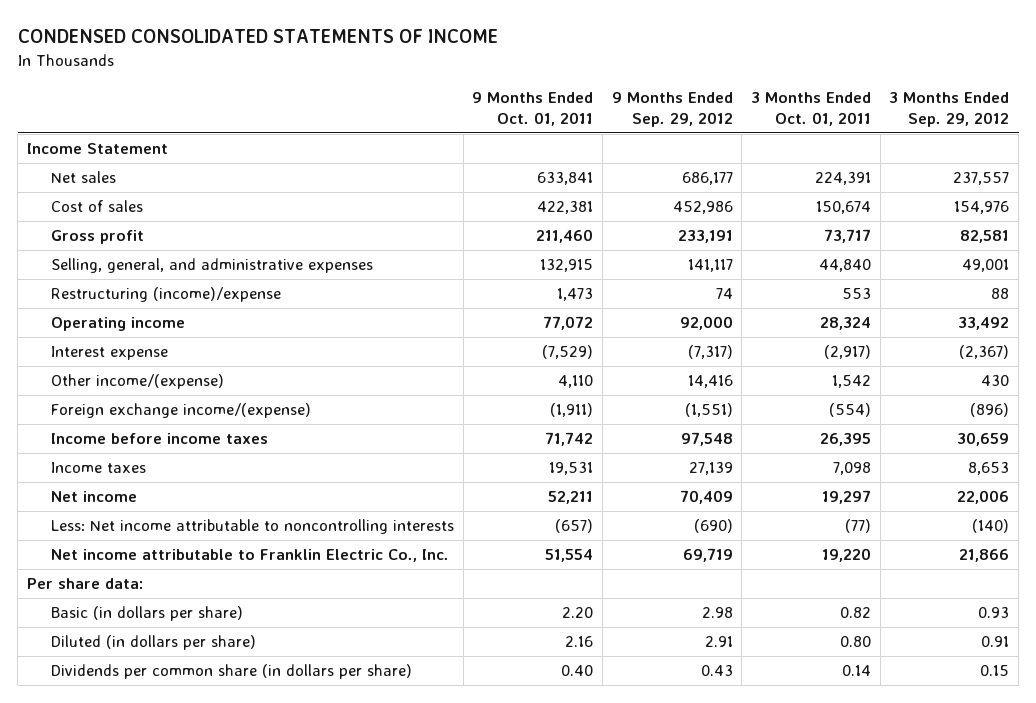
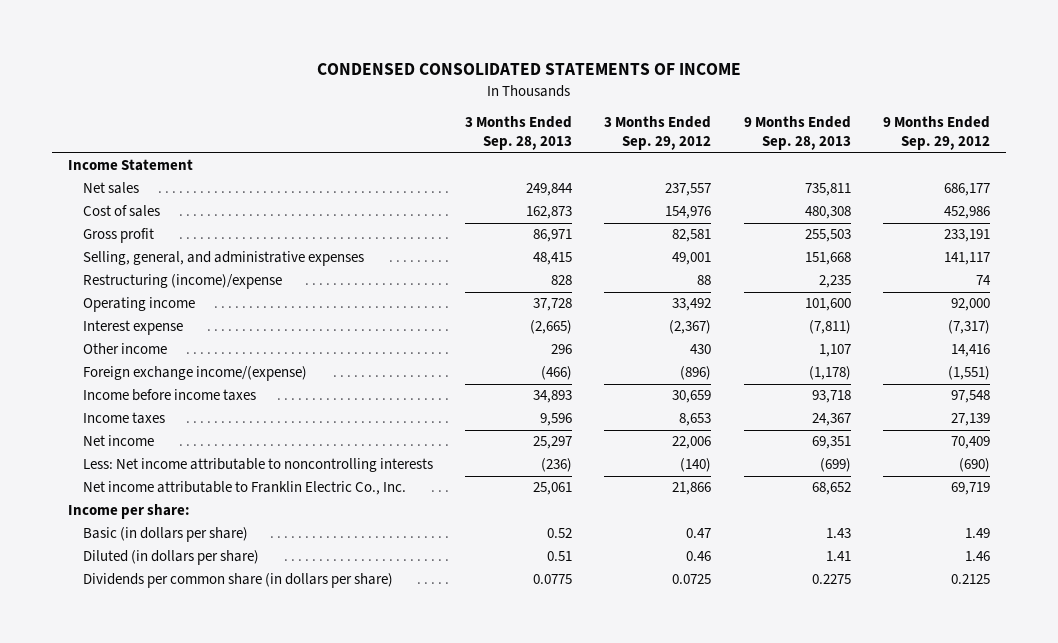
[472,91,594,126] 9 Months Ended Oct. 01, 2011 -> none
[751,91,872,126] 3 Months Ended Oct. 01, 2011 -> none
none -> [465,116,573,151] 3 Months Ended Sep. 28, 2013
none -> [743,116,851,151] 9 Months Ended Sep. 28, 2013
[50,374,224,390] Other income/(expense) -> [83,343,168,355] Other income
[26,578,143,590] Per share data: -> [68,504,191,520] Income per share:
[701,607,733,619] 2.98 -> [964,528,990,539] 1.49
[978,607,1010,619] 0.93 -> [686,528,712,539] 0.47
[704,636,733,648] 2.91 -> [964,551,990,562] 1.46
[981,636,1010,648] 0.91 -> [686,551,712,562] 0.46
[700,665,733,677] 0.43 -> [950,574,990,585] 0.2125
[980,665,1010,677] 0.15 -> [672,574,712,585] 0.0725

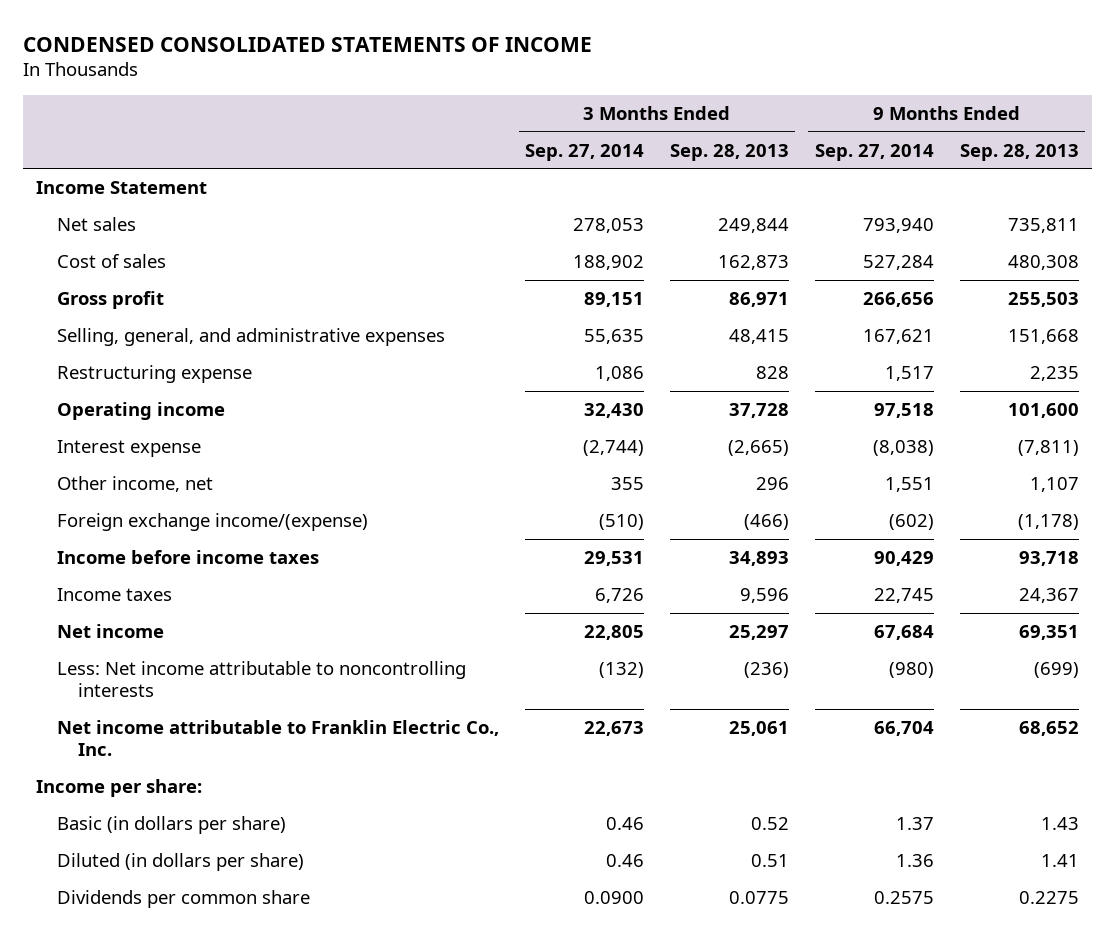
[604,116,712,151] 3 Months Ended Sep. 29, 2012 -> none
[882,116,990,151] 9 Months Ended Sep. 29, 2012 -> none
none -> [525,143,645,161] Sep. 27, 2014
none -> [814,143,934,161] Sep. 27, 2014
[83,274,283,290] Restructuring (income)/expense -> [57,365,253,384] Restructuring expense
[83,343,168,355] Other income -> [57,476,214,493] Other income, net
[83,573,394,589] Dividends per common share (in dollars per share) -> [57,890,311,909] Dividends per common share

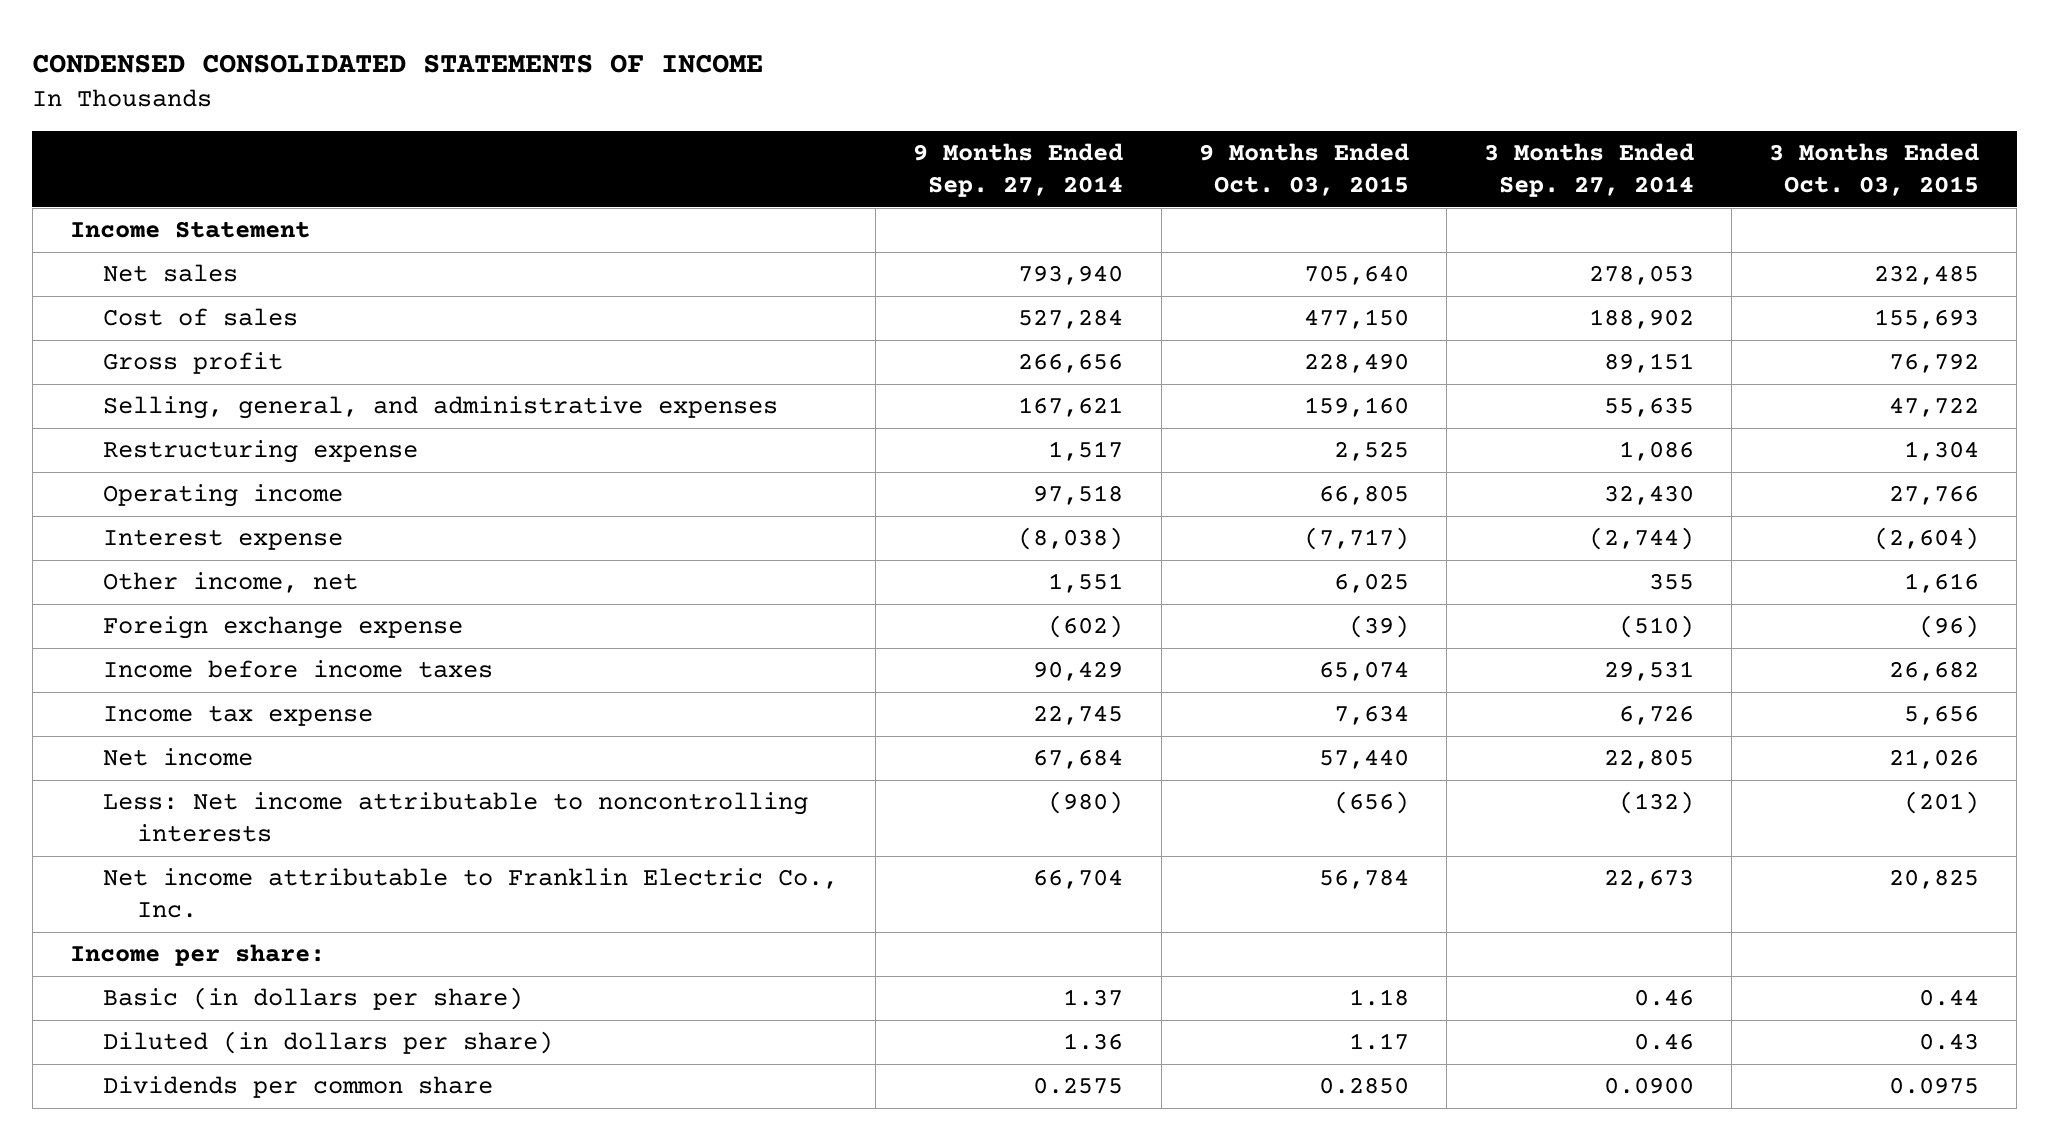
[669,143,789,161] Sep. 28, 2013 -> none
[959,143,1079,161] Sep. 28, 2013 -> none
none -> [1198,143,1409,197] 9 Months Ended Oct. 03, 2015
none -> [1768,143,1979,197] 3 Months Ended Oct. 03, 2015
[57,513,369,532] Foreign exchange income/(expense) -> [103,616,464,640] Foreign exchange expense
[57,588,173,602] Income taxes -> [103,705,374,727] Income tax expense

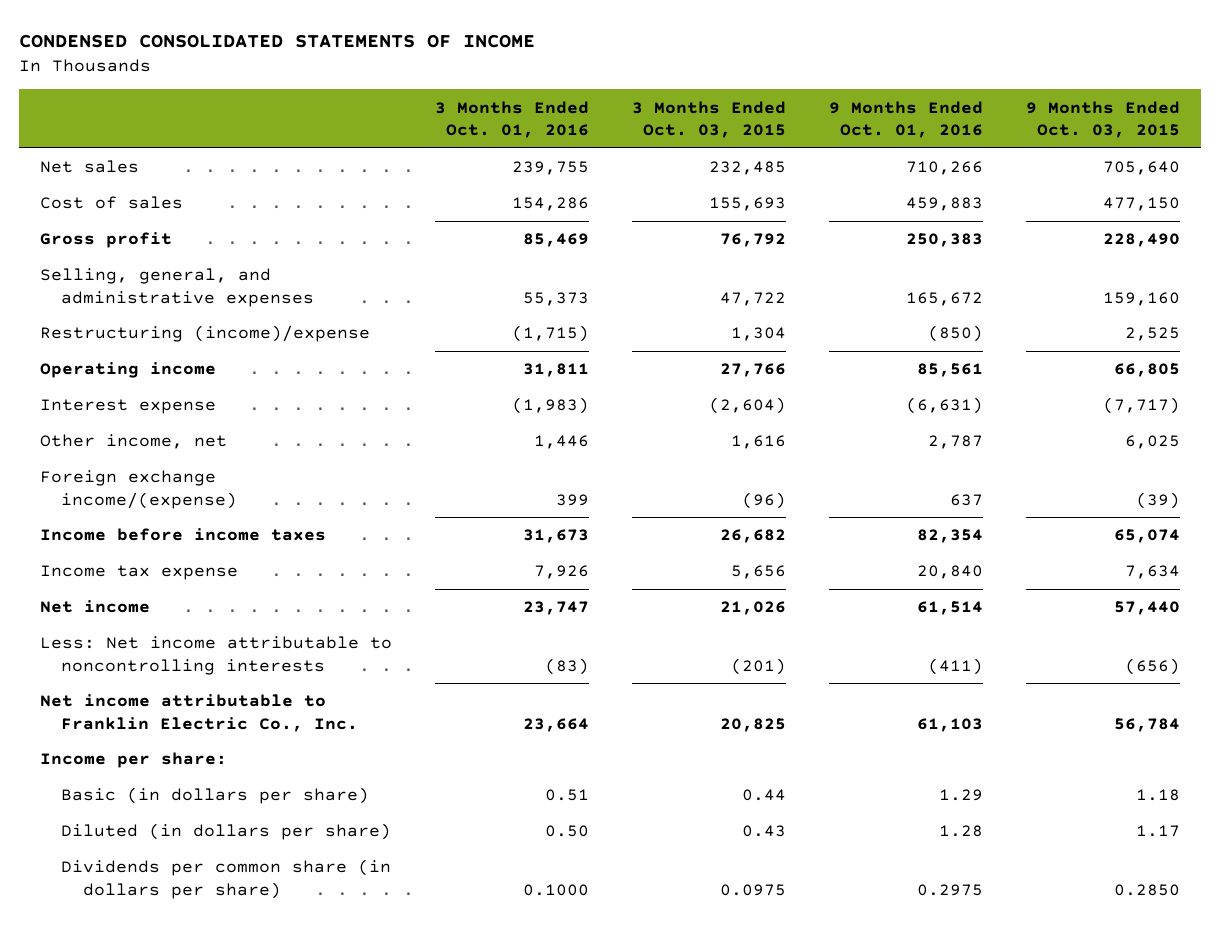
[913,143,1124,198] 9 Months Ended Sep. 27, 2014 -> none
[1483,143,1694,198] 3 Months Ended Sep. 27, 2014 -> none
none -> [435,100,590,138] 3 Months Ended Oct. 01, 2016
none -> [828,100,983,138] 9 Months Ended Oct. 01, 2016
[70,221,311,239] Income Statement -> none
[103,440,419,464] Restructuring expense -> [40,325,371,343] Restructuring (income)/expense
[103,616,464,640] Foreign exchange expense -> [40,470,238,509] Foreign exchange income/(expense)
[103,1076,494,1099] Dividends per common share -> [61,859,392,899] Dividends per common share (in dollars per share)

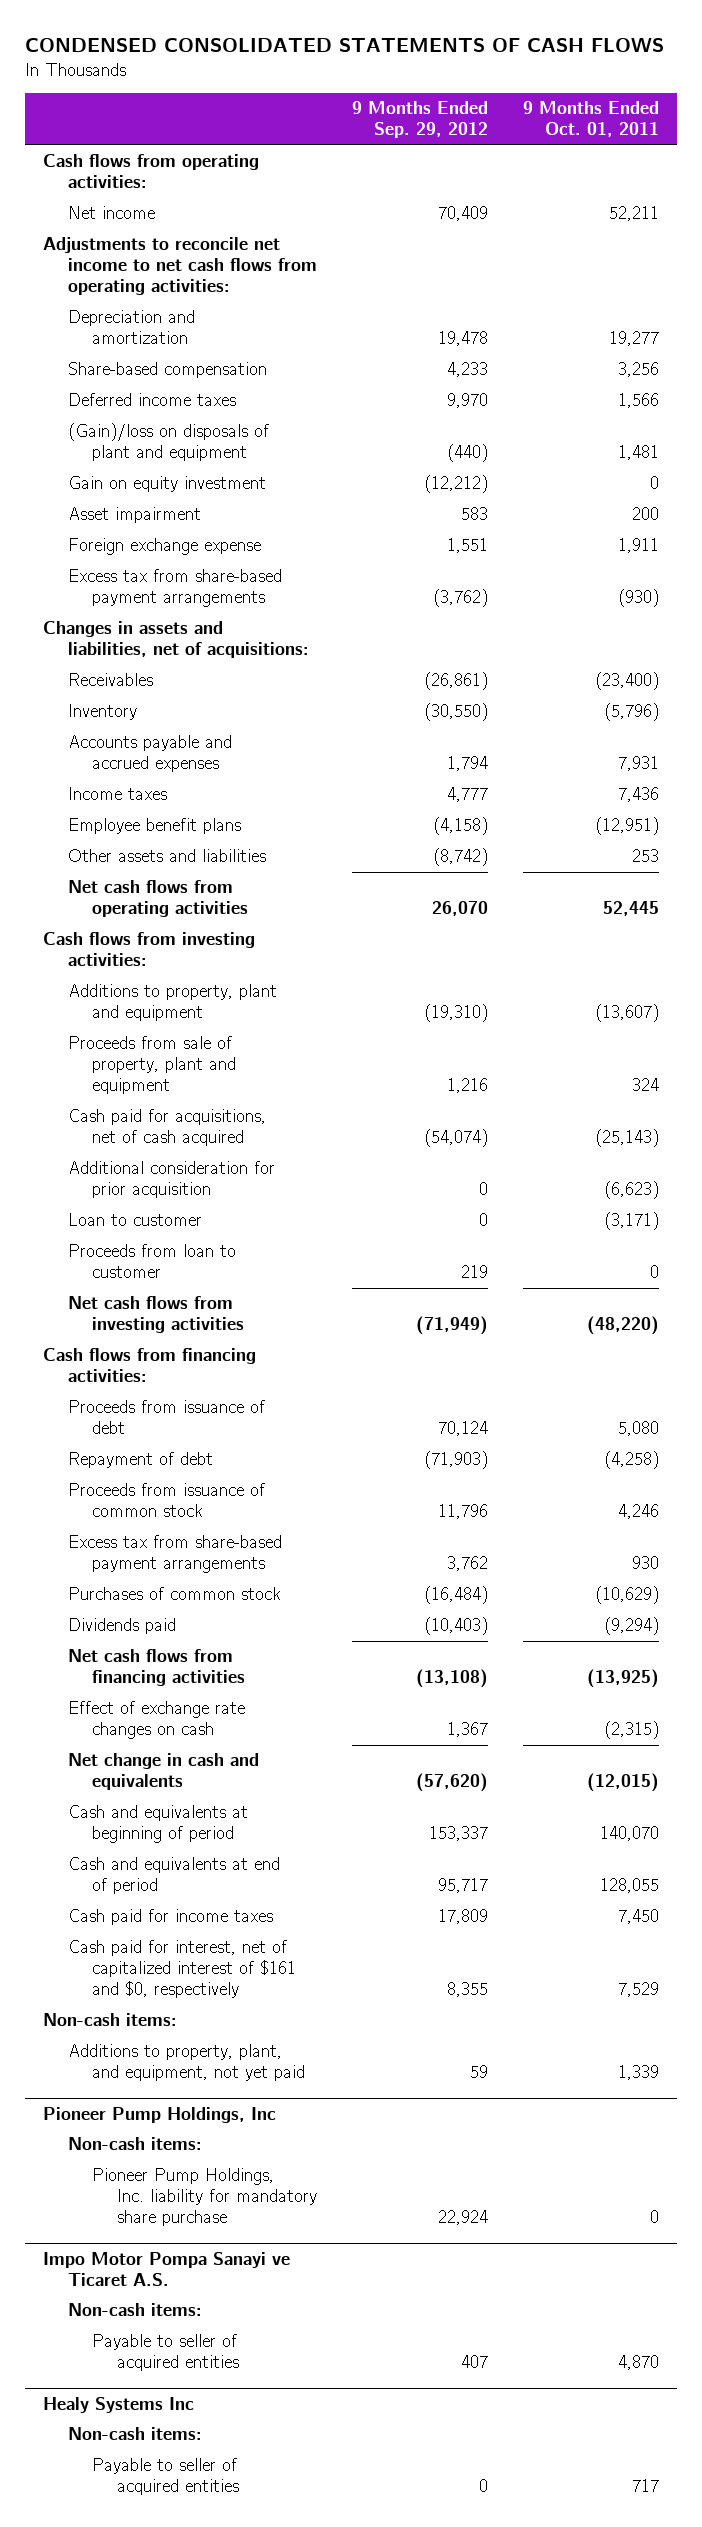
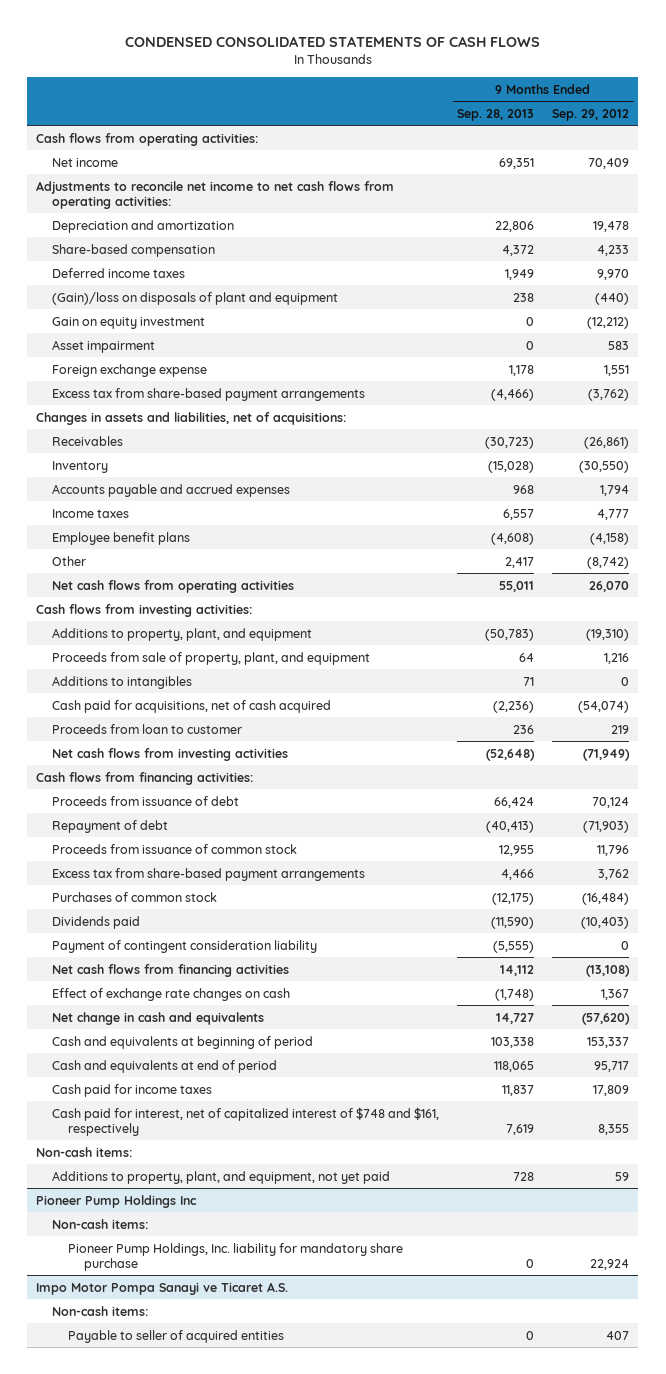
[523,101,660,138] 9 Months Ended Oct. 01, 2011 -> none
none -> [457,108,535,121] Sep. 28, 2013
[67,849,266,863] Other assets and liabilities -> [52,555,87,566] Other
[67,984,277,1022] Additions to property, plant and equipment -> [52,627,313,641] Additions to property, plant, and equipment
[67,1036,237,1095] Proceeds from sale of property, plant and equipment -> [52,651,371,665] Proceeds from sale of property, plant, and equipment
none -> [52,675,193,689] Additions to intangibles
[67,1161,275,1199] Additional consideration for prior acquisition -> none
[67,1213,202,1227] Loan to customer -> none
none -> [52,939,318,953] Payment of contingent consideration liability
[67,1940,297,1999] Cash paid for interest, net of capitalized interest of $161 and $0, respectively -> [52,1106,440,1136] Cash paid for interest, net of capitalized interest of $748 and $161, respectively
[42,2106,276,2123] Pioneer Pump Holdings, Inc -> [36,1194,198,1208] Pioneer Pump Holdings Inc
[42,2396,194,2413] Healy Systems Inc -> none
[67,2427,202,2441] Non-cash items: -> none
[92,2458,239,2496] Payable to seller of acquired entities -> none

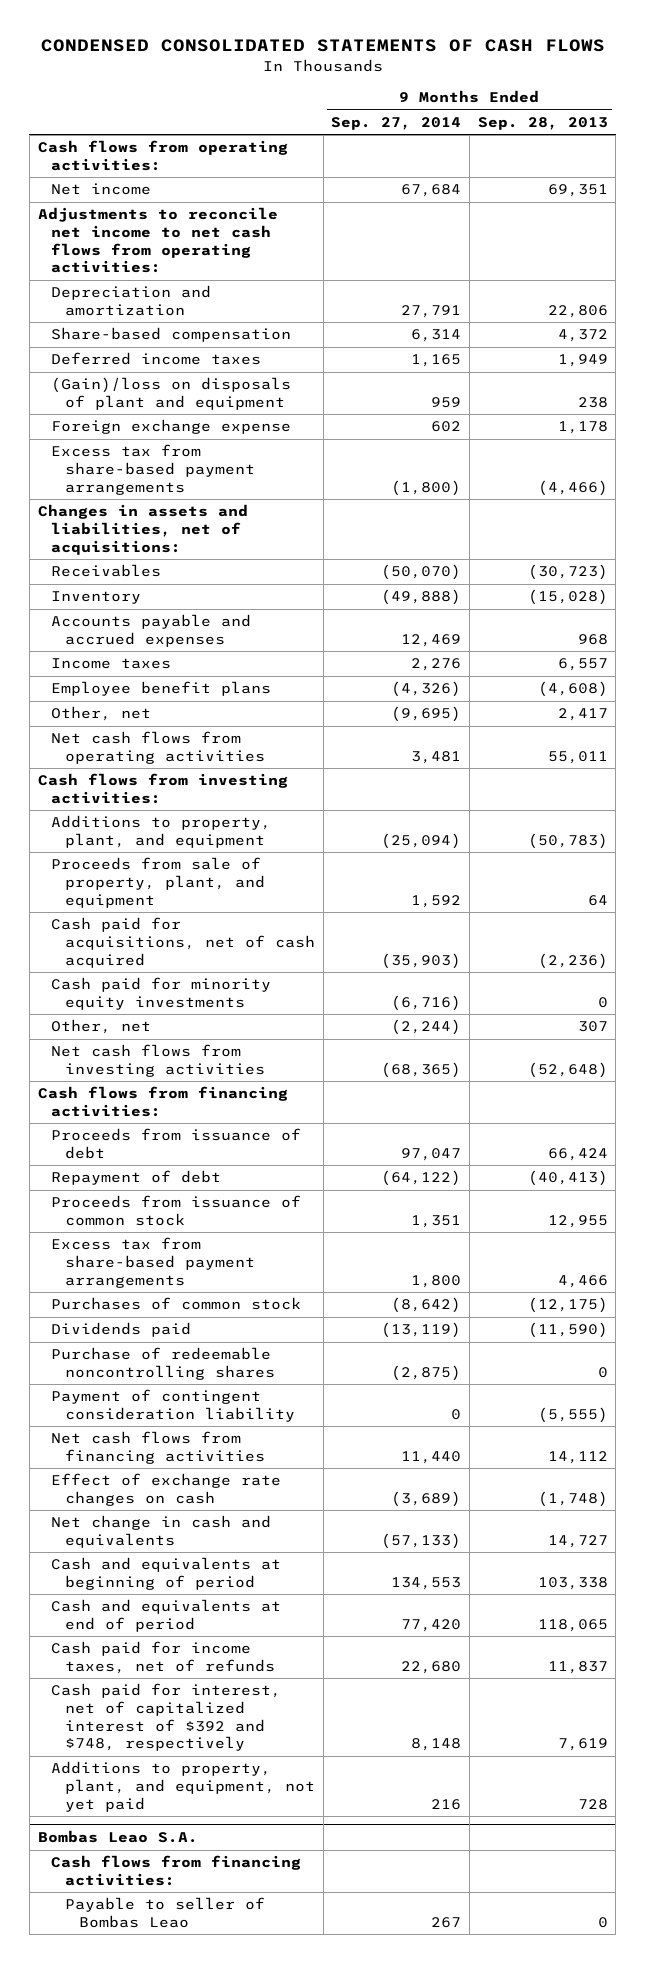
[552,108,630,121] Sep. 29, 2012 -> none
none -> [331,116,462,130] Sep. 27, 2014
[52,316,206,329] Gain on equity investment -> none
[52,339,156,353] Asset impairment -> none
[52,555,87,566] Other -> [51,706,152,722] Other, net
[52,675,193,689] Additions to intangibles -> none
[52,723,243,734] Proceeds from loan to customer -> none
none -> [51,977,272,1011] Cash paid for minority equity investments
none -> [51,1019,152,1035] Other, net
none -> [51,1347,275,1381] Purchase of redeemable noncontrolling shares
[36,1146,133,1157] Non-cash items: -> none
[52,1083,213,1097] Cash paid for income taxes -> [51,1641,275,1675] Cash paid for income taxes, net of refunds
[52,1106,440,1136] Cash paid for interest, net of capitalized interest of $748 and $161, respectively -> [51,1683,282,1752] Cash paid for interest, net of capitalized interest of $392 and $748, respectively
[36,1194,198,1208] Pioneer Pump Holdings Inc -> none
[52,1218,149,1229] Non-cash items: -> none
[36,1281,289,1295] Impo Motor Pompa Sanayi ve Ticaret A.S. -> none
[52,1305,149,1316] Non-cash items: -> none
[68,1329,285,1343] Payable to seller of acquired entities -> none
none -> [37,1830,198,1844] Bombas Leao S.A.
none -> [51,1855,302,1887] Cash flows from financing activities:
[68,1242,404,1271] Pioneer Pump Holdings, Inc. liability for mandatory share purchase -> [64,1897,265,1929] Payable to seller of Bombas Leao

